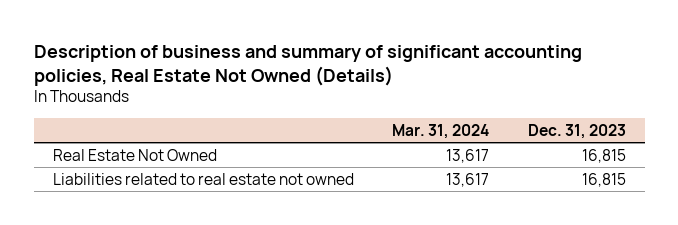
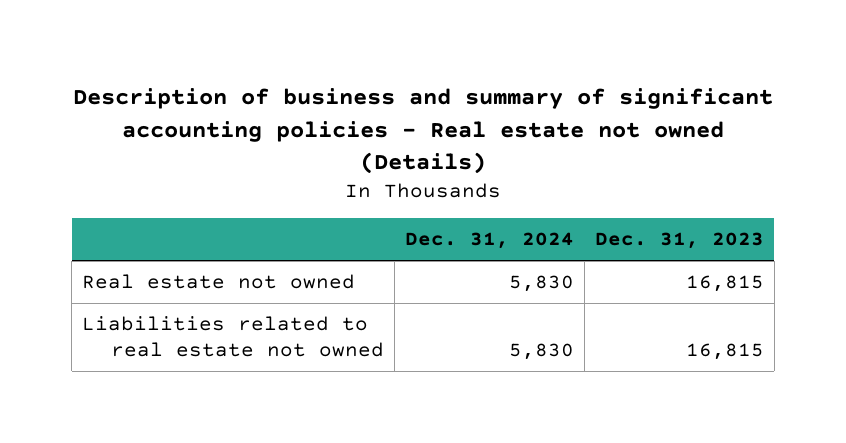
[33,44,582,86] Description of business and summary of significant accounting policies, Real Estate Not Owned (Details) -> [72,88,773,175] Description of business and summary of significant accounting policies - Real estate not owned (Details)
[392,123,490,139] Mar. 31, 2024 -> none
none -> [404,232,574,250] Dec. 31, 2024
[52,148,217,161] Real Estate Not Owned -> [82,274,356,290] Real estate not owned

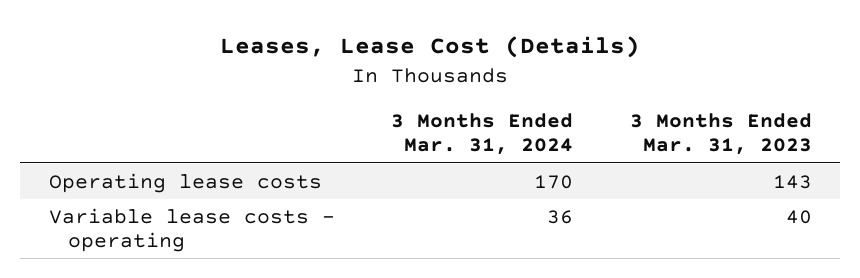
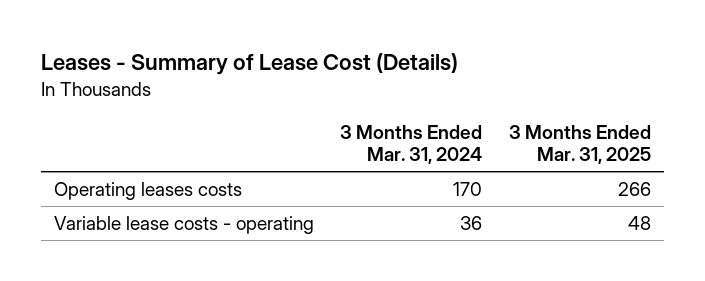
[220,36,641,59] Leases, Lease Cost (Details) -> [40,53,458,76] Leases - Summary of Lease Cost (Details)
[629,112,812,156] 3 Months Ended Mar. 31, 2023 -> none
none -> [508,124,651,165] 3 Months Ended Mar. 31, 2025
[48,172,322,193] Operating lease costs -> [54,182,243,201] Operating leases costs

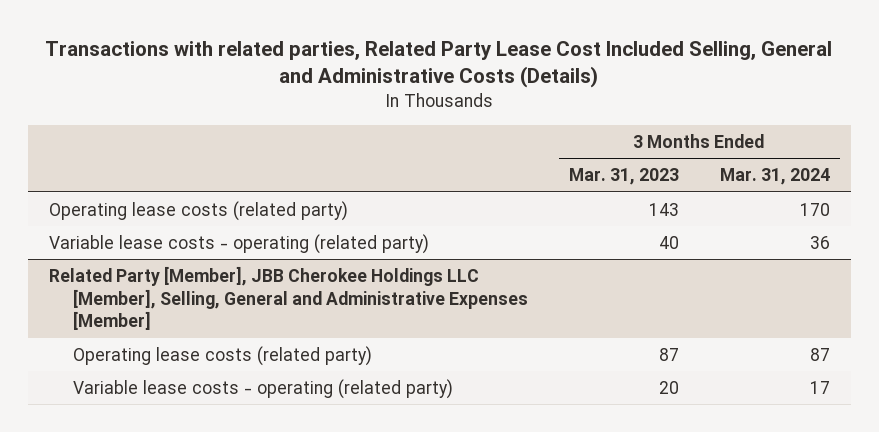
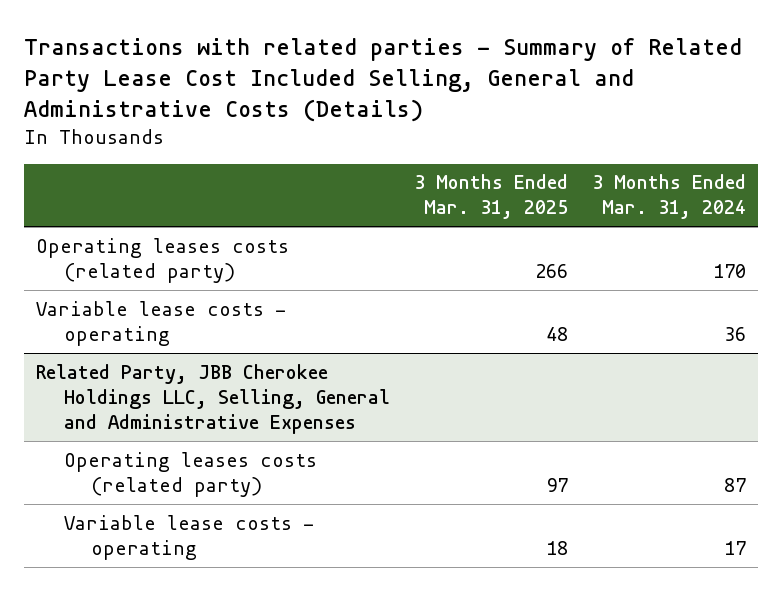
[45,40,833,89] Transactions with related parties, Related Party Lease Cost Included Selling, General and Administrative Costs (Details) -> [23,37,742,122] Transactions with related parties - Summary of Related Party Lease Cost Included Selling, General and Administrative Costs (Details)
[568,168,679,186] Mar. 31, 2023 -> none
none -> [413,174,568,220] 3 Months Ended Mar. 31, 2025
[48,200,348,221] Operating lease costs (related party) -> [35,237,289,283] Operating leases costs (related party)
[48,233,429,254] Variable lease costs - operating (related party) -> [35,300,286,346] Variable lease costs - operating
[48,265,528,331] Related Party [Member], JBB Cherokee Holdings LLC [Member], Selling, General and Administrative Expenses [Member] -> [35,363,390,434] Related Party, JBB Cherokee Holdings LLC, Selling, General and Administrative Expenses
[72,345,372,366] Operating lease costs (related party) -> [63,451,317,497] Operating leases costs (related party)
[72,378,453,399] Variable lease costs - operating (related party) -> [63,514,314,560] Variable lease costs - operating

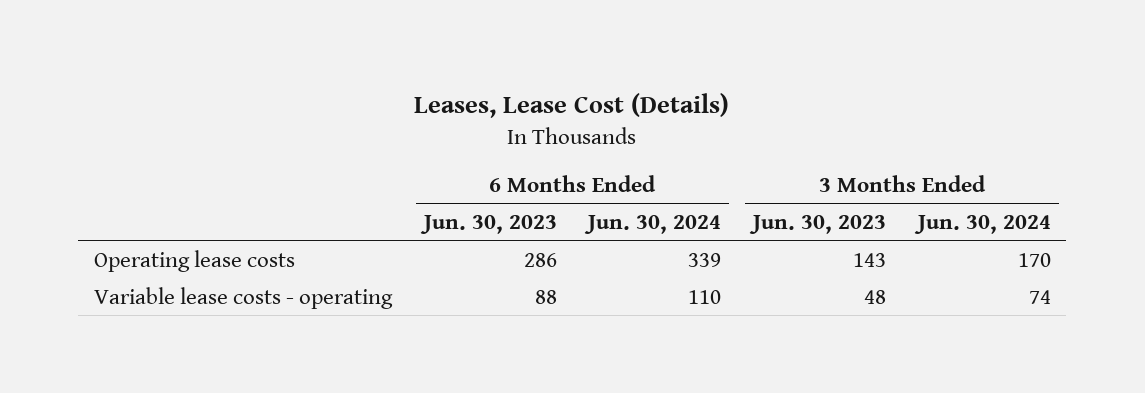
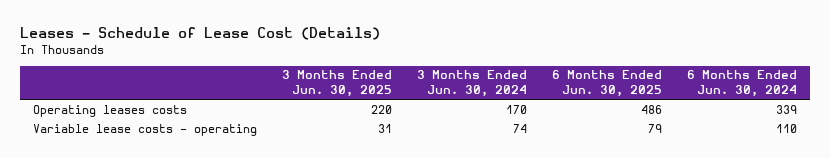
[414,93,730,119] Leases, Lease Cost (Details) -> [20,27,381,41] Leases - Schedule of Lease Cost (Details)
[419,214,557,234] Jun. 30, 2023 -> none
[748,214,886,234] Jun. 30, 2023 -> none
none -> [282,70,393,98] 3 Months Ended Jun. 30, 2025
none -> [552,70,663,98] 6 Months Ended Jun. 30, 2025
[94,249,296,272] Operating lease costs -> [33,104,188,117] Operating leases costs

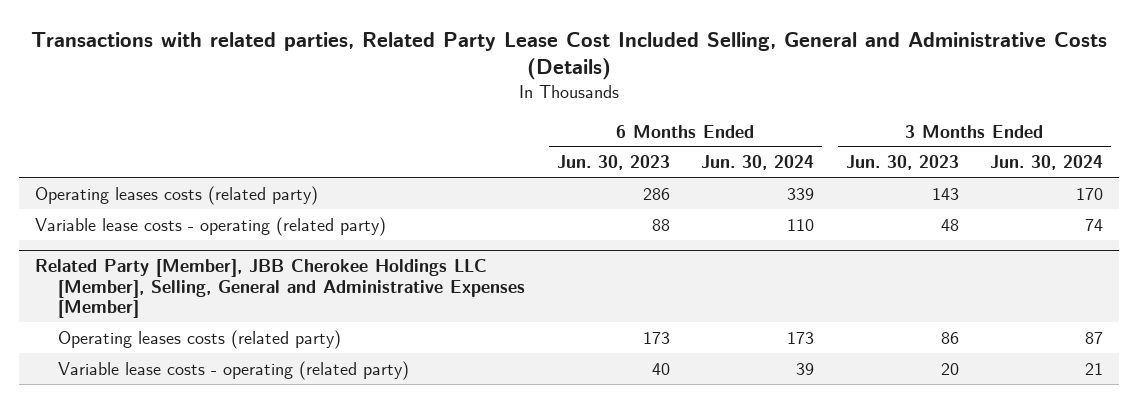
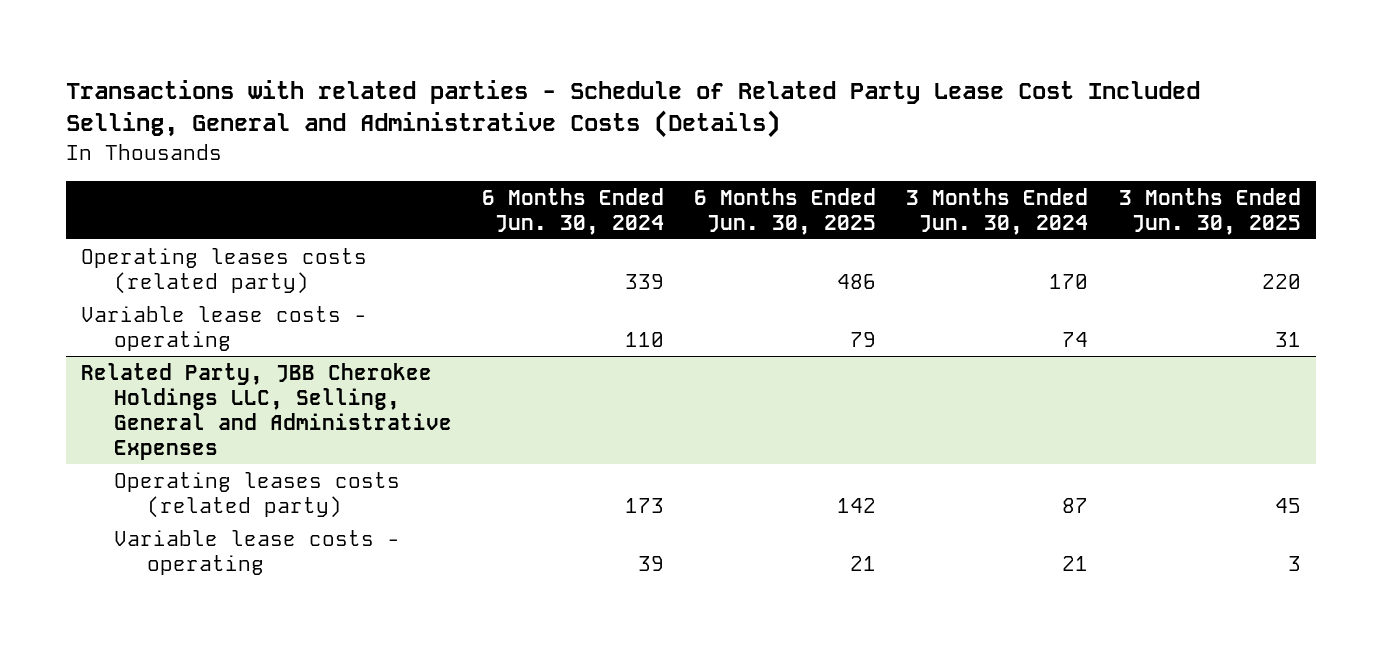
[30,31,1107,81] Transactions with related parties, Related Party Lease Cost Included Selling, General and Administrative Costs (Details) -> [66,79,1201,139] Transactions with related parties - Schedule of Related Party Lease Cost Included Selling, General and Administrative Costs (Details)
[556,155,670,171] Jun. 30, 2023 -> none
[845,155,959,171] Jun. 30, 2023 -> none
none -> [694,187,877,235] 6 Months Ended Jun. 30, 2025
none -> [1118,187,1301,235] 3 Months Ended Jun. 30, 2025
[34,216,386,236] Variable lease costs - operating (related party) -> [81,305,368,351] Variable lease costs - operating
[34,258,526,319] Related Party [Member], JBB Cherokee Holdings LLC [Member], Selling, General and Administrative Expenses [Member] -> [81,362,453,461] Related Party, JBB Cherokee Holdings LLC, Selling, General and Administrative Expenses
[58,360,410,380] Variable lease costs - operating (related party) -> [114,529,401,575] Variable lease costs - operating

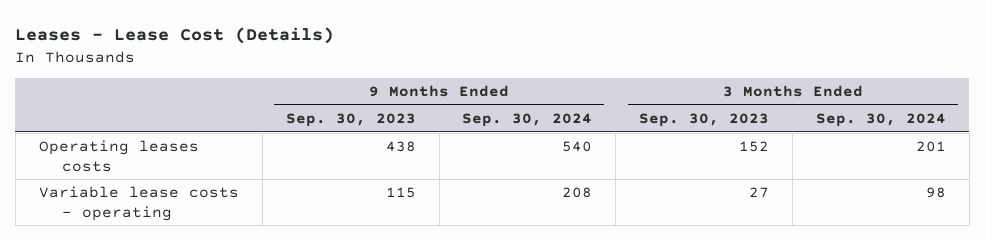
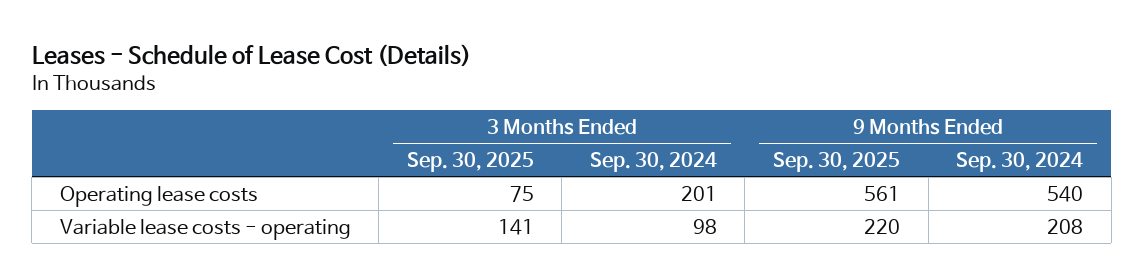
[15,27,335,45] Leases - Lease Cost (Details) -> [31,44,471,68] Leases - Schedule of Lease Cost (Details)
[285,112,416,127] Sep. 30, 2023 -> none
[639,112,770,127] Sep. 30, 2023 -> none
none -> [406,152,534,173] Sep. 30, 2025
none -> [773,152,901,173] Sep. 30, 2025
[38,140,199,172] Operating leases costs -> [59,185,258,207] Operating lease costs

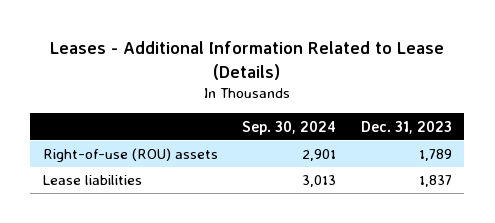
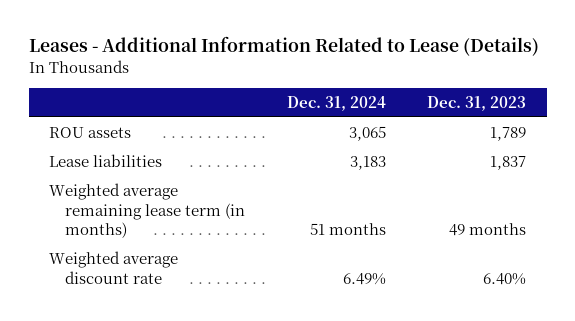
[242,120,337,135] Sep. 30, 2024 -> none
none -> [286,95,386,111] Dec. 31, 2024
[42,148,218,163] Right-of-use (ROU) assets -> [49,126,132,138] ROU assets
none -> [49,182,246,239] Weighted average remaining lease term (in months)
none -> [49,250,179,284] Weighted average discount rate

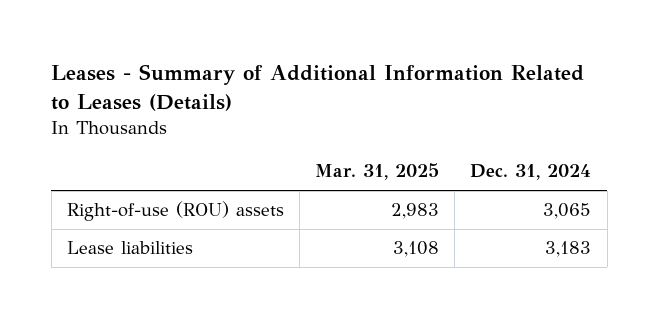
[28,36,539,57] Leases - Additional Information Related to Lease (Details) -> [51,64,585,111] Leases - Summary of Additional Information Related to Leases (Details)
[427,95,527,111] Dec. 31, 2023 -> none
none -> [315,163,440,181] Mar. 31, 2025
[49,126,132,138] ROU assets -> [67,201,285,222] Right-of-use (ROU) assets
[49,182,246,239] Weighted average remaining lease term (in months) -> none
[49,250,179,284] Weighted average discount rate -> none

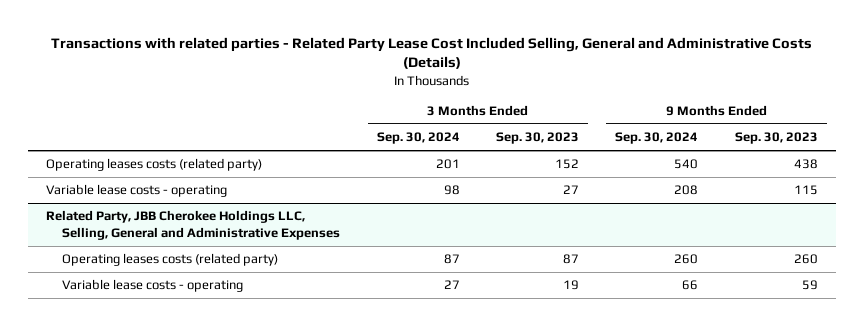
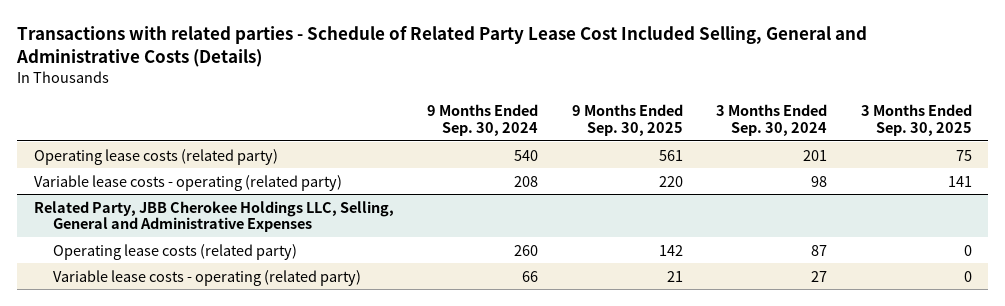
[50,36,812,70] Transactions with related parties - Related Party Lease Cost Included Selling, General and Administrative Costs (Details) -> [16,25,868,67] Transactions with related parties - Schedule of Related Party Lease Cost Included Selling, General and Administrative Costs (Details)
[496,132,580,145] Sep. 30, 2023 -> none
[734,132,818,145] Sep. 30, 2023 -> none
none -> [571,103,683,136] 9 Months Ended Sep. 30, 2025
none -> [860,103,972,136] 3 Months Ended Sep. 30, 2025
[45,158,262,172] Operating leases costs (related party) -> [33,148,278,165] Operating lease costs (related party)
[45,184,227,198] Variable lease costs - operating -> [33,174,342,191] Variable lease costs - operating (related party)
[62,253,279,267] Operating leases costs (related party) -> [52,243,297,260] Operating lease costs (related party)
[62,279,244,293] Variable lease costs - operating -> [52,269,361,286] Variable lease costs - operating (related party)

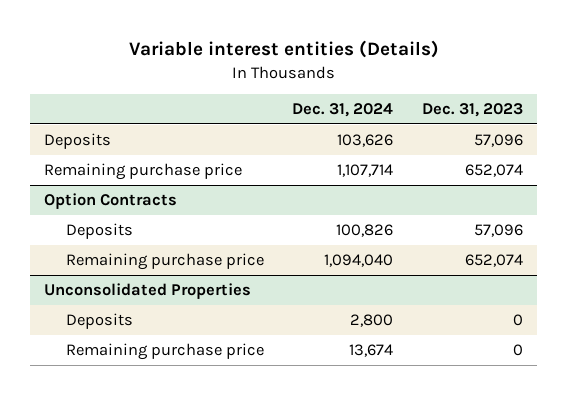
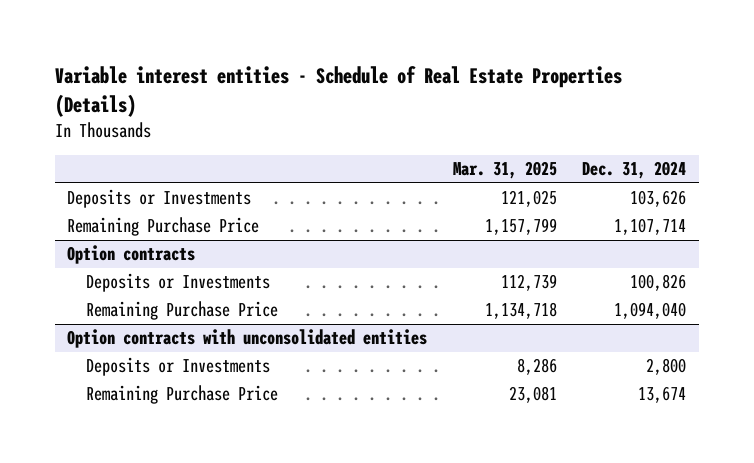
[128,40,439,59] Variable interest entities (Details) -> [54,66,622,117] Variable interest entities - Schedule of Real Estate Properties (Details)
[421,102,523,117] Dec. 31, 2023 -> none
none -> [452,161,557,180] Mar. 31, 2025
[44,133,112,150] Deposits -> [67,189,252,209] Deposits or Investments
[44,163,243,181] Remaining purchase price -> [67,217,260,237] Remaining Purchase Price
[44,193,178,210] Option Contracts -> [67,245,196,265] Option contracts
[65,223,133,240] Deposits -> [85,273,270,293] Deposits or Investments
[65,253,264,271] Remaining purchase price -> [85,301,278,321] Remaining Purchase Price
[44,283,252,300] Unconsolidated Properties -> [67,329,428,349] Option contracts with unconsolidated entities
[65,313,133,330] Deposits -> [85,357,270,377] Deposits or Investments
[65,343,264,361] Remaining purchase price -> [85,385,278,405] Remaining Purchase Price

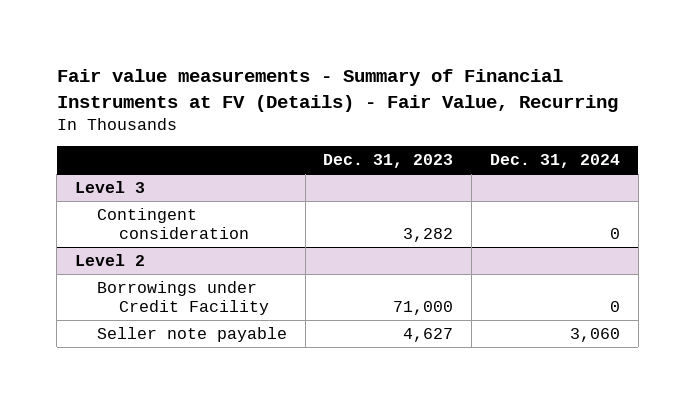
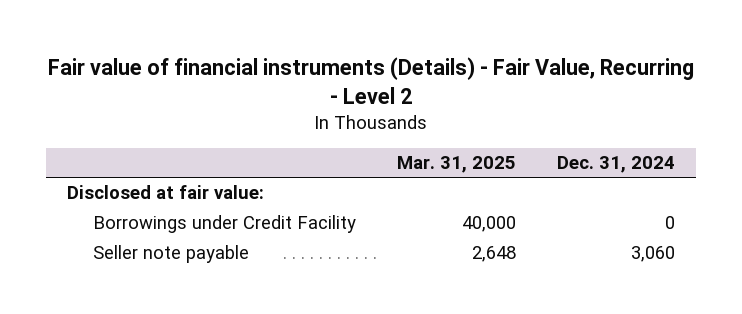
[56,69,618,112] Fair value measurements - Summary of Financial Instruments at FV (Details) - Fair Value, Recurring -> [47,56,694,104] Fair value of financial instruments (Details) - Fair Value, Recurring - Level 2
[323,154,454,169] Dec. 31, 2023 -> none
none -> [397,156,517,174] Mar. 31, 2025
[74,180,145,193] Level 3 -> none
[97,207,250,239] Contingent consideration -> none
[74,253,145,266] Level 2 -> none
none -> [66,185,264,200] Disclosed at fair value:

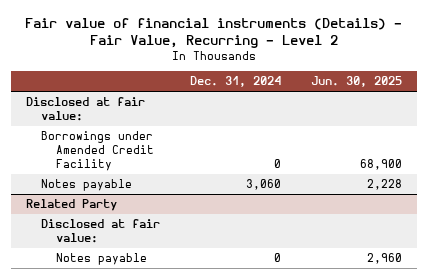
[397,156,517,174] Mar. 31, 2025 -> none
none -> [310,76,402,88] Jun. 30, 2025
[93,215,357,234] Borrowings under Credit Facility -> [40,131,154,172] Borrowings under Amended Credit Facility
[93,245,250,264] Seller note payable -> [40,179,132,192] Notes payable
none -> [25,199,117,212] Related Party
none -> [40,219,160,244] Disclosed at fair value:
none -> [55,253,147,266] Notes payable

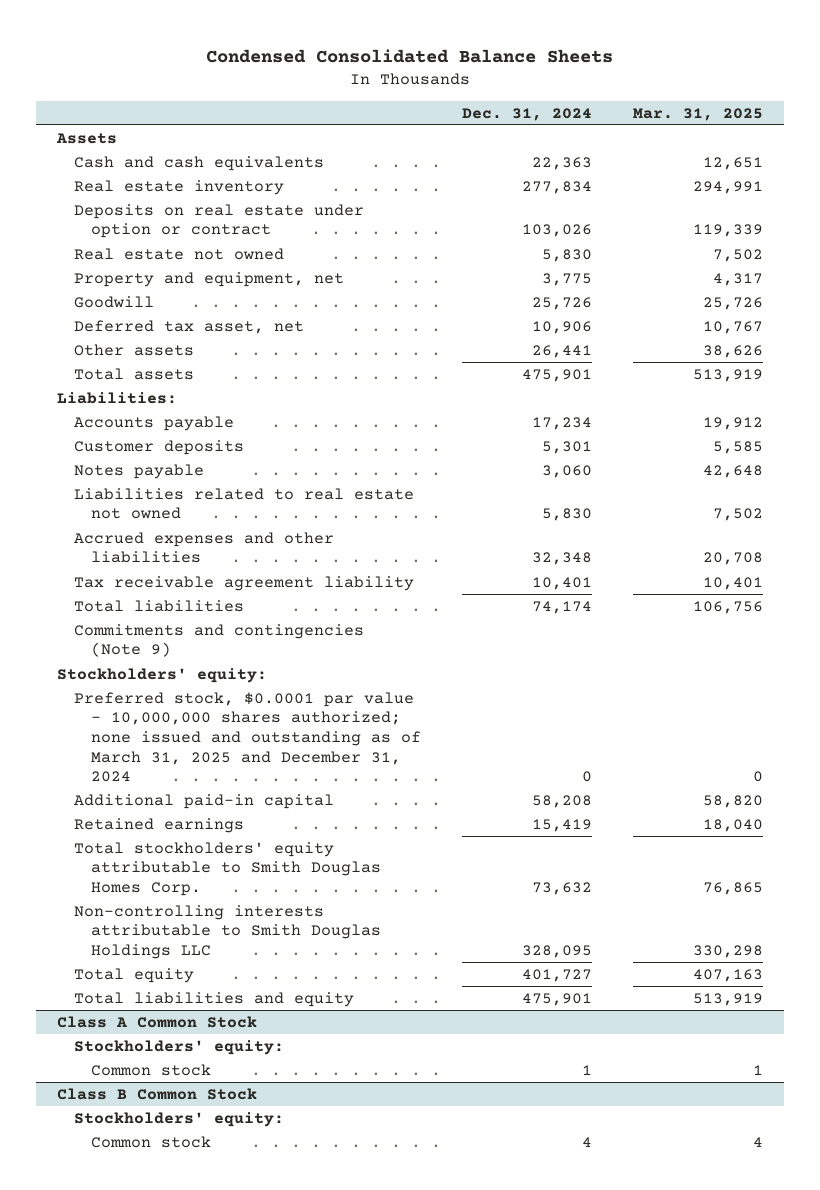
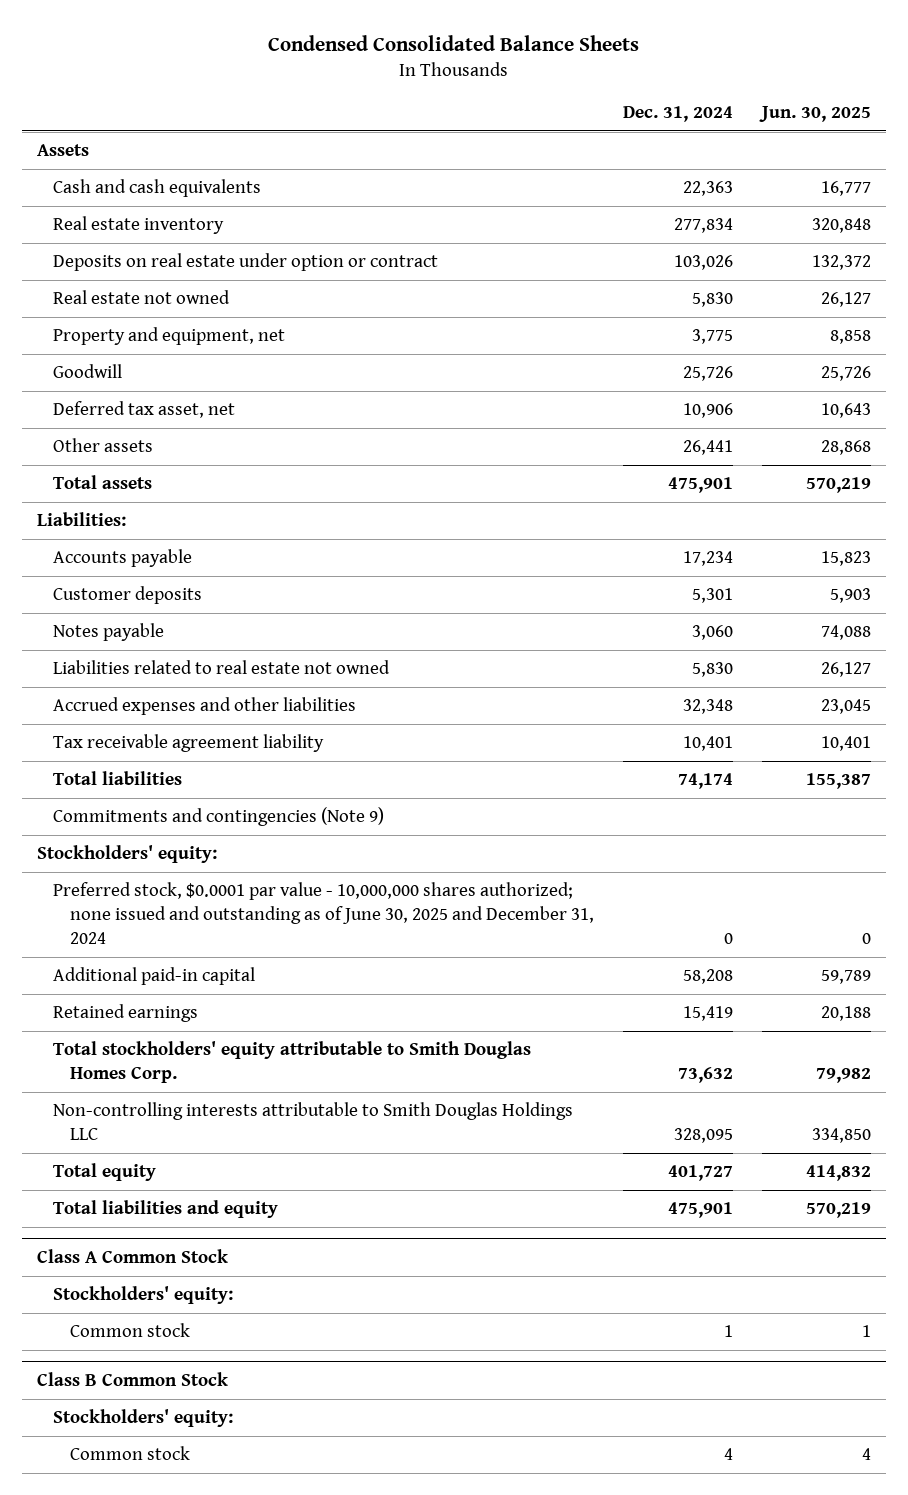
[633,107,764,121] Mar. 31, 2025 -> none
none -> [759,106,872,123] Jun. 30, 2025
[73,691,421,783] Preferred stock, $0.0001 par value - 10,000,000 shares authorized; none issued and outstanding as of March 31, 2025 and December 31, 2024 -> [53,882,594,944] Preferred stock, $0.0001 par value - 10,000,000 shares authorized; none issued and outstanding as of June 30, 2025 and December 31, 2024

